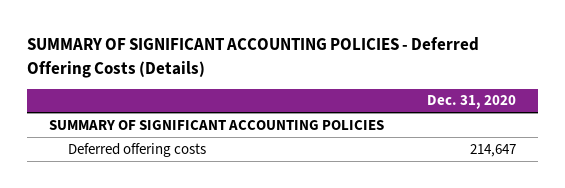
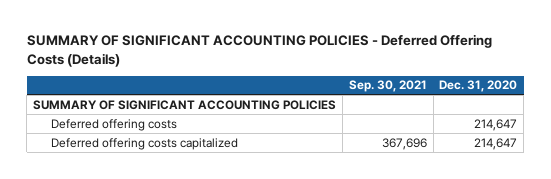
none -> [348,80,427,93] Sep. 30, 2021
none -> [50,137,238,150] Deferred offering costs capitalized

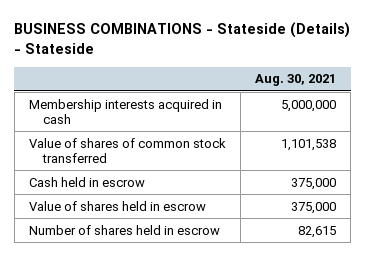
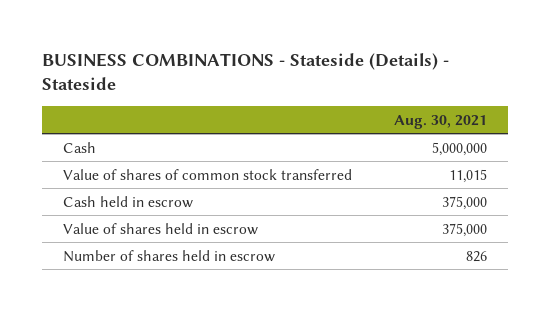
[29,98,223,124] Membership interests acquired in cash -> [62,141,96,153] Cash
[281,138,337,151] 1,101,538 -> [448,168,487,183] 11,015
[298,225,337,238] 82,615 -> [465,250,487,262] 826

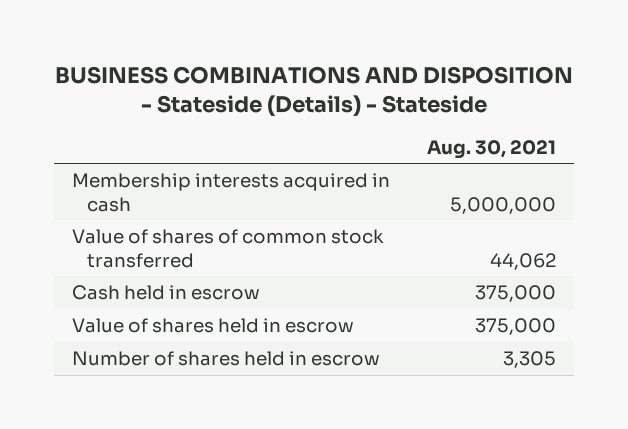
[41,53,449,91] BUSINESS COMBINATIONS - Stateside (Details) - Stateside -> [55,66,574,117] BUSINESS COMBINATIONS AND DISPOSITION - Stateside (Details) - Stateside
[62,141,96,153] Cash -> [72,173,391,212] Membership interests acquired in cash
[448,168,487,183] 11,015 -> [489,252,556,270] 44,062
[465,250,487,262] 826 -> [502,351,556,369] 3,305

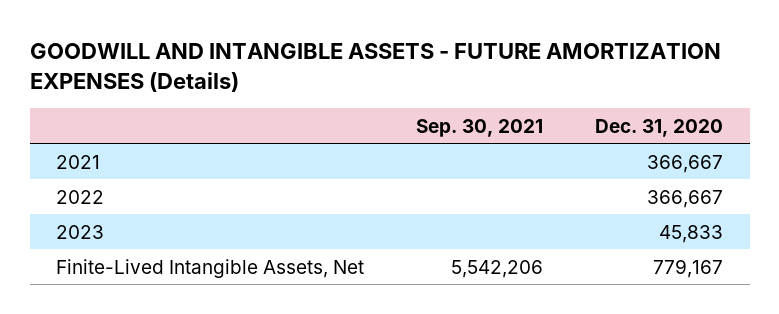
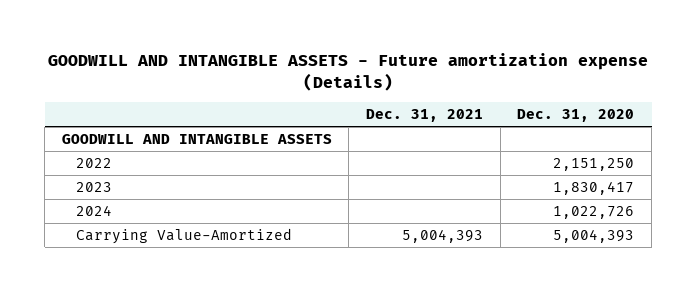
[29,43,721,93] GOODWILL AND INTANGIBLE ASSETS - FUTURE AMORTIZATION EXPENSES (Details) -> [48,53,649,92] GOODWILL AND INTANGIBLE ASSETS - Future amortization expense (Details)
[416,118,544,137] Sep. 30, 2021 -> none
none -> [366,109,484,123] Dec. 31, 2021
[55,154,100,169] 2021 -> none
[55,258,364,278] Finite-Lived Intangible Assets, Net -> none
none -> [61,133,332,144] GOODWILL AND INTANGIBLE ASSETS
[647,189,724,208] 366,667 -> [553,157,635,171] 2,151,250
[659,224,724,243] 45,833 -> [553,180,635,195] 1,830,417
none -> [75,204,112,216] 2024
none -> [75,227,292,244] Carrying Value-Amortized

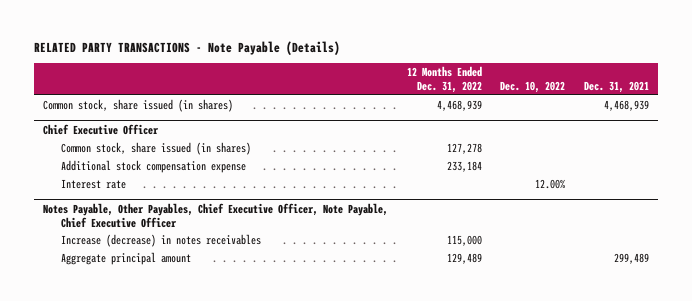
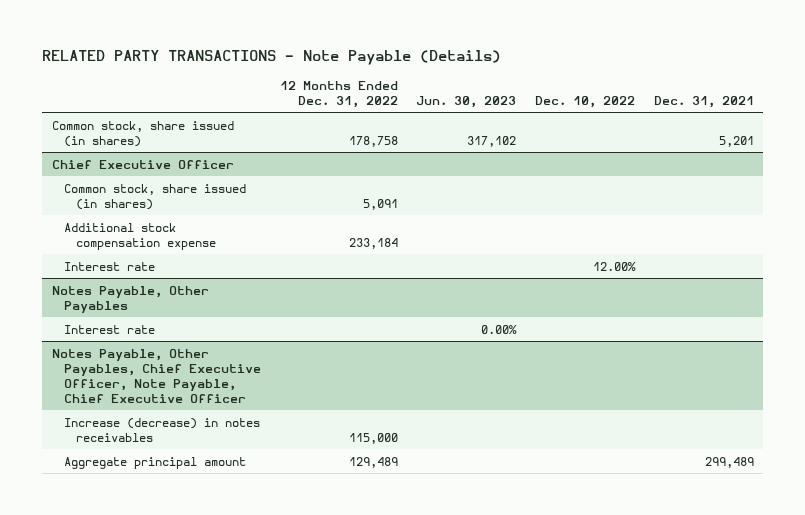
none -> [416,96,517,109] Jun. 30, 2023
[436,99,482,111] 4,468,939 -> [348,135,398,147] 178,758
[603,99,649,111] 4,468,939 -> [718,135,754,147] 5,201
[446,142,482,154] 127,278 -> [362,198,398,210] 5,091
none -> [51,285,209,313] Notes Payable, Other Payables
none -> [63,324,155,334] Interest rate

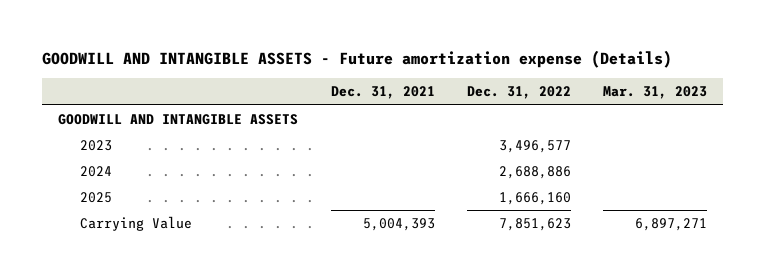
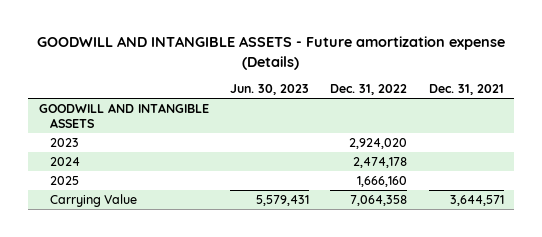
[602,86,707,100] Mar. 31, 2023 -> none
none -> [230,84,310,96] Jun. 30, 2023
[498,140,571,154] 3,496,577 -> [349,137,408,149] 2,924,020
[498,166,571,180] 2,688,886 -> [353,156,408,168] 2,474,178
[362,218,435,232] 5,004,393 -> [449,194,504,206] 3,644,571
[498,218,571,232] 7,851,623 -> [350,194,408,206] 7,064,358

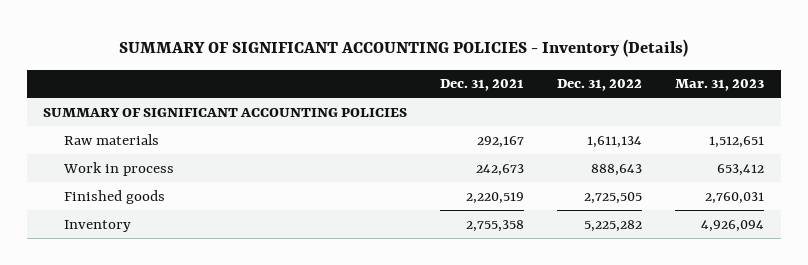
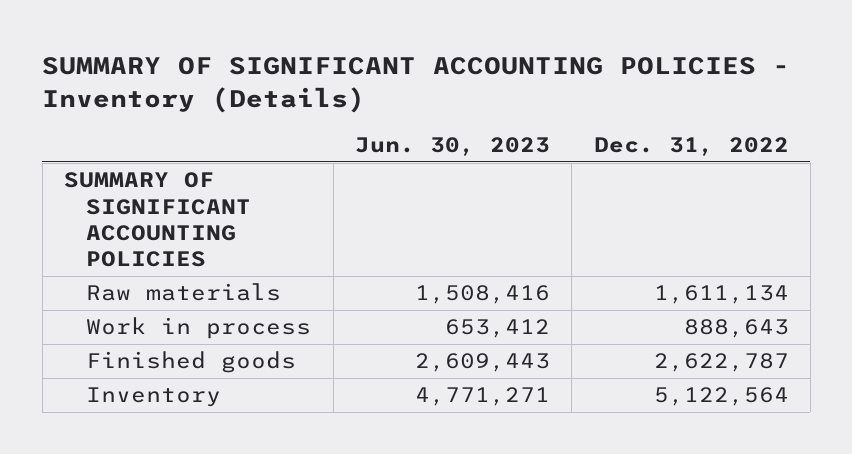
[440,79,525,92] Dec. 31, 2021 -> none
[675,79,765,92] Mar. 31, 2023 -> none
none -> [354,136,550,156] Jun. 30, 2023
[584,191,643,204] 2,725,505 -> [653,353,789,373] 2,622,787
[584,219,643,232] 5,225,282 -> [653,387,789,407] 5,122,564

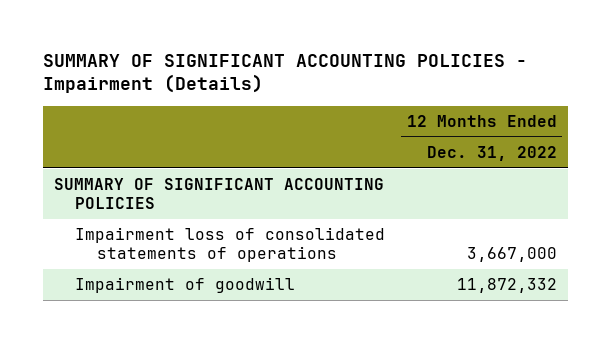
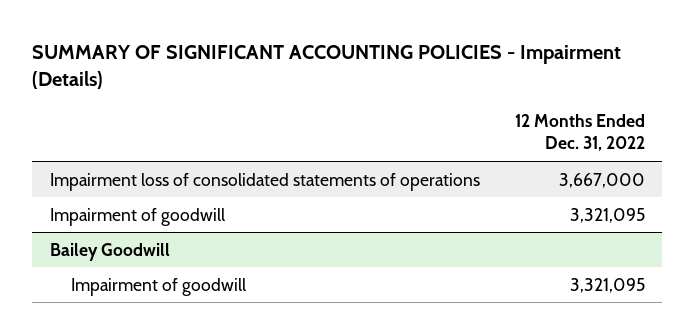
[53,178,384,209] SUMMARY OF SIGNIFICANT ACCOUNTING POLICIES -> none
[456,278,557,294] 11,872,332 -> [569,207,645,223] 3,321,095
none -> [49,242,170,261] Bailey Goodwill
none -> [71,277,247,296] Impairment of goodwill

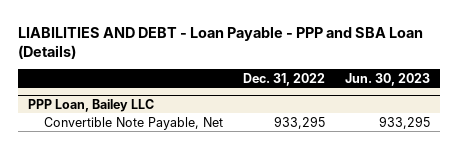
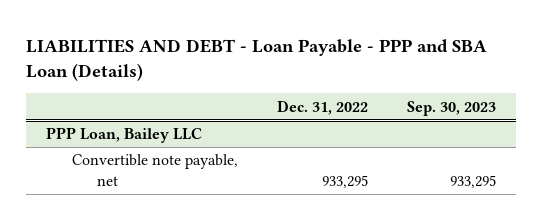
[344,72,430,86] Jun. 30, 2023 -> none
none -> [407,100,497,116] Sep. 30, 2023
[43,116,223,130] Convertible Note Payable, Net -> [71,154,238,187] Convertible note payable, net

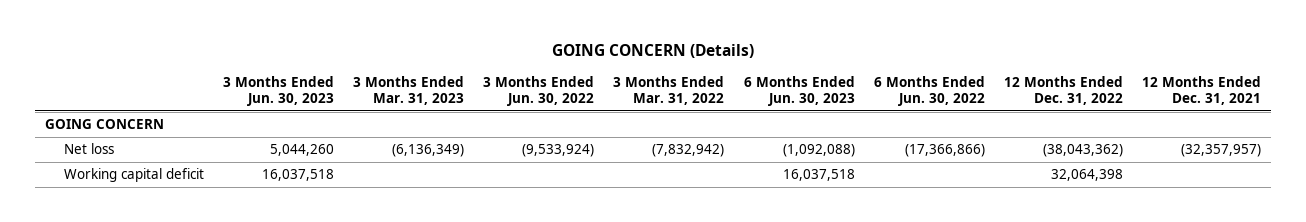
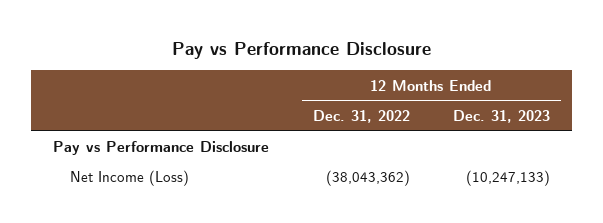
[551,44,754,59] GOING CONCERN (Details) -> [171,42,431,60] Pay vs Performance Disclosure
[222,75,334,107] 3 Months Ended Jun. 30, 2023 -> none
[353,75,465,106] 3 Months Ended Mar. 31, 2023 -> none
[483,75,595,107] 3 Months Ended Jun. 30, 2022 -> none
[613,75,725,106] 3 Months Ended Mar. 31, 2022 -> none
[743,75,855,107] 6 Months Ended Jun. 30, 2023 -> none
[873,75,985,107] 6 Months Ended Jun. 30, 2022 -> none
[1142,75,1262,106] 12 Months Ended Dec. 31, 2021 -> none
none -> [452,110,550,124] Dec. 31, 2023
[44,119,164,130] GOING CONCERN -> none
[63,168,204,183] Working capital deficit -> none
none -> [53,141,270,156] Pay vs Performance Disclosure
[63,143,114,155] Net loss -> [69,170,189,187] Net Income (Loss)

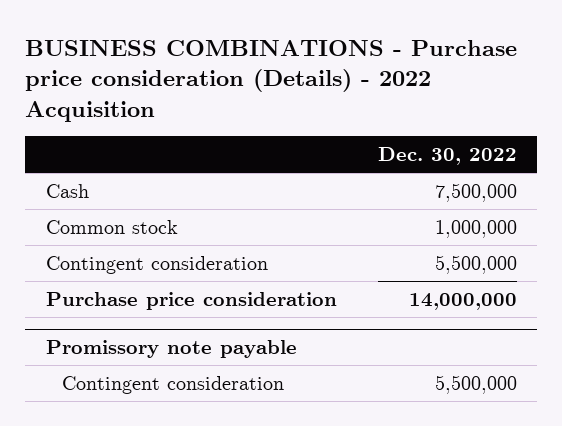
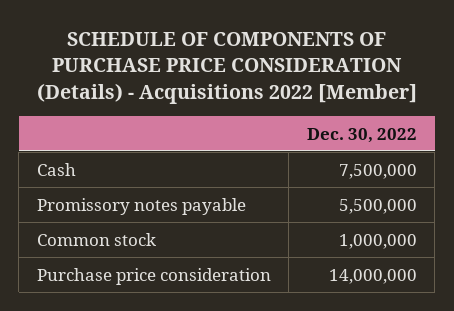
[25,39,518,122] BUSINESS COMBINATIONS - Purchase price consideration (Details) - 2022 Acquisition -> [36,31,417,104] SCHEDULE OF COMPONENTS OF PURCHASE PRICE CONSIDERATION (Details) - Acquisitions 2022 [Member]
none -> [36,197,246,215] Promissory notes payable
[45,255,268,274] Contingent consideration -> none
[45,340,297,359] Promissory note payable -> none
[62,375,285,394] Contingent consideration -> none

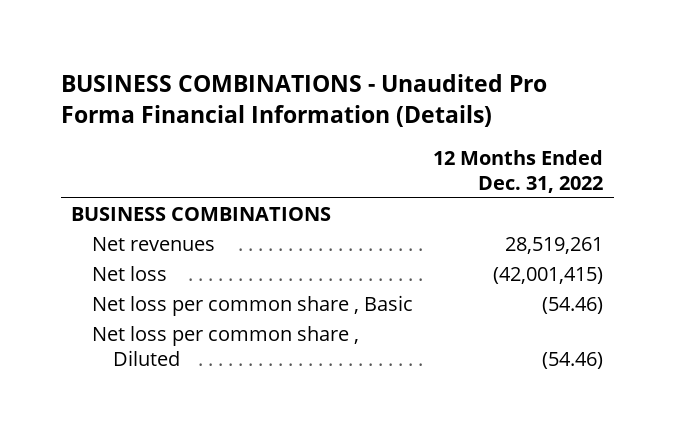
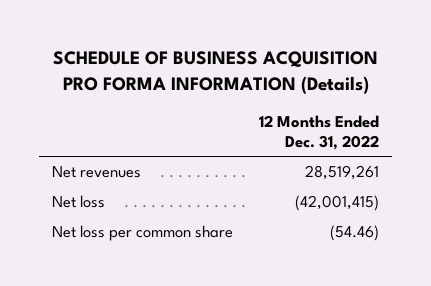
[60,73,547,127] BUSINESS COMBINATIONS - Unaudited Pro Forma Financial Information (Details) -> [52,51,378,94] SCHEDULE OF BUSINESS ACQUISITION PRO FORMA INFORMATION (Details)
[70,207,331,222] BUSINESS COMBINATIONS -> none
[92,326,360,367] Net loss per common share , Diluted -> none
[92,295,414,317] Net loss per common share , Basic -> [51,225,233,242] Net loss per common share

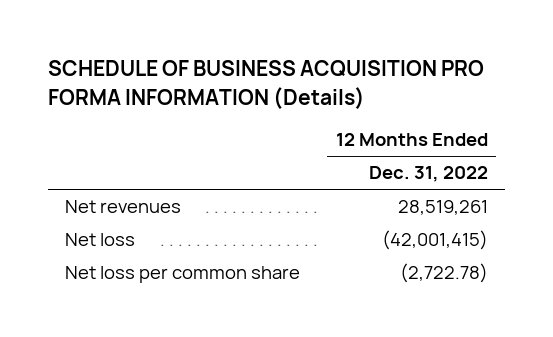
[330,225,380,242] (54.46) -> [399,263,488,284] (2,722.78)

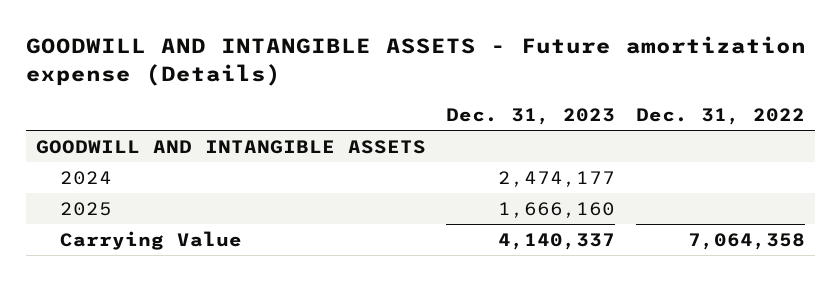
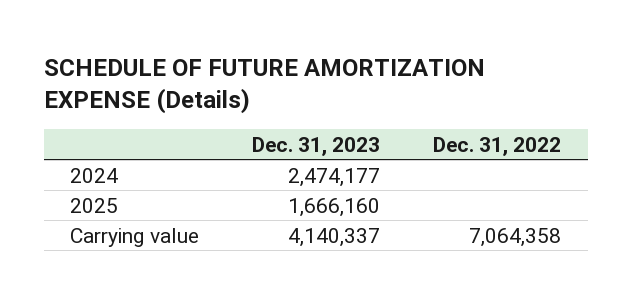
[25,36,806,86] GOODWILL AND INTANGIBLE ASSETS - Future amortization expense (Details) -> [43,58,485,115] SCHEDULE OF FUTURE AMORTIZATION EXPENSE (Details)
[35,139,426,154] GOODWILL AND INTANGIBLE ASSETS -> none
[59,230,242,250] Carrying Value -> [70,227,200,247] Carrying value

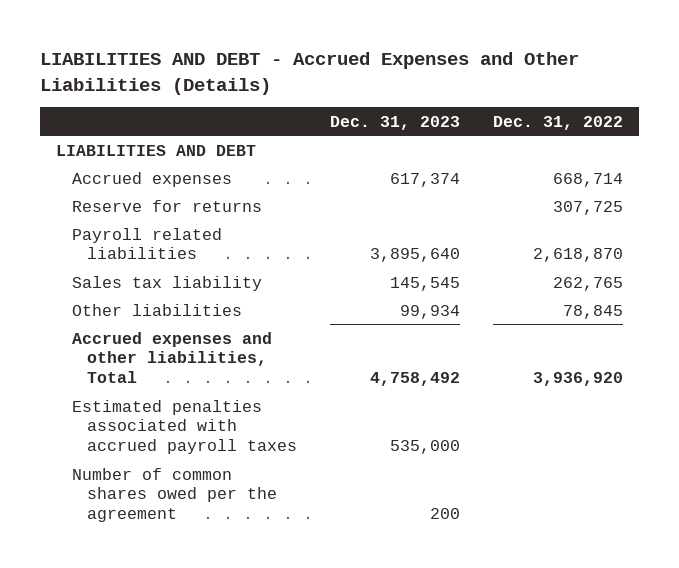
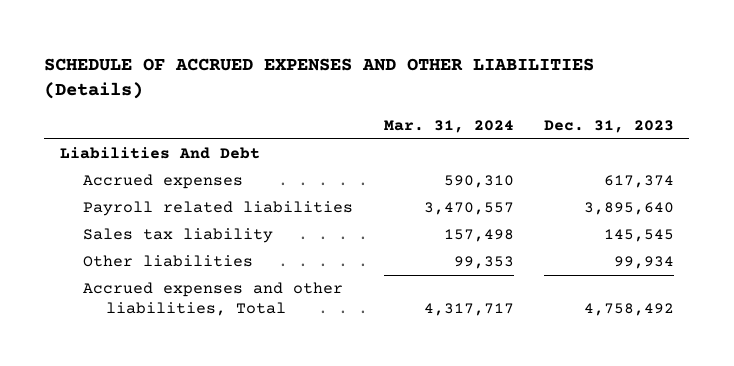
[39,52,579,95] LIABILITIES AND DEBT - Accrued Expenses and Other Liabilities (Details) -> [44,57,595,100] SCHEDULE OF ACCRUED EXPENSES AND OTHER LIABILITIES (Details)
[492,115,623,130] Dec. 31, 2022 -> none
none -> [383,119,514,133] Mar. 31, 2024
[56,144,257,156] LIABILITIES AND DEBT -> [59,147,260,160] Liabilities And Debt
[71,199,262,212] Reserve for returns -> none
[71,399,297,454] Estimated penalties associated with accrued payroll taxes -> none
[71,467,277,522] Number of common shares owed per the agreement -> none

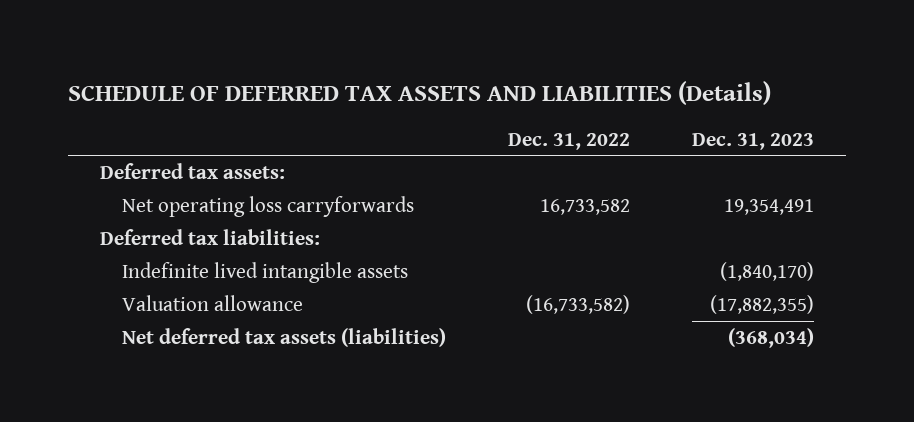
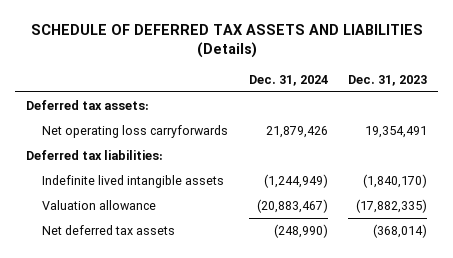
[508,132,631,150] Dec. 31, 2022 -> none
none -> [248,74,328,86] Dec. 31, 2024
[710,295,815,315] (17,882,355) -> [356,198,428,213] (17,882,335)
[121,328,446,348] Net deferred tax assets (liabilities) -> [41,224,175,235] Net deferred tax assets
[728,328,815,349] (368,034) -> [373,223,428,238] (368,014)

